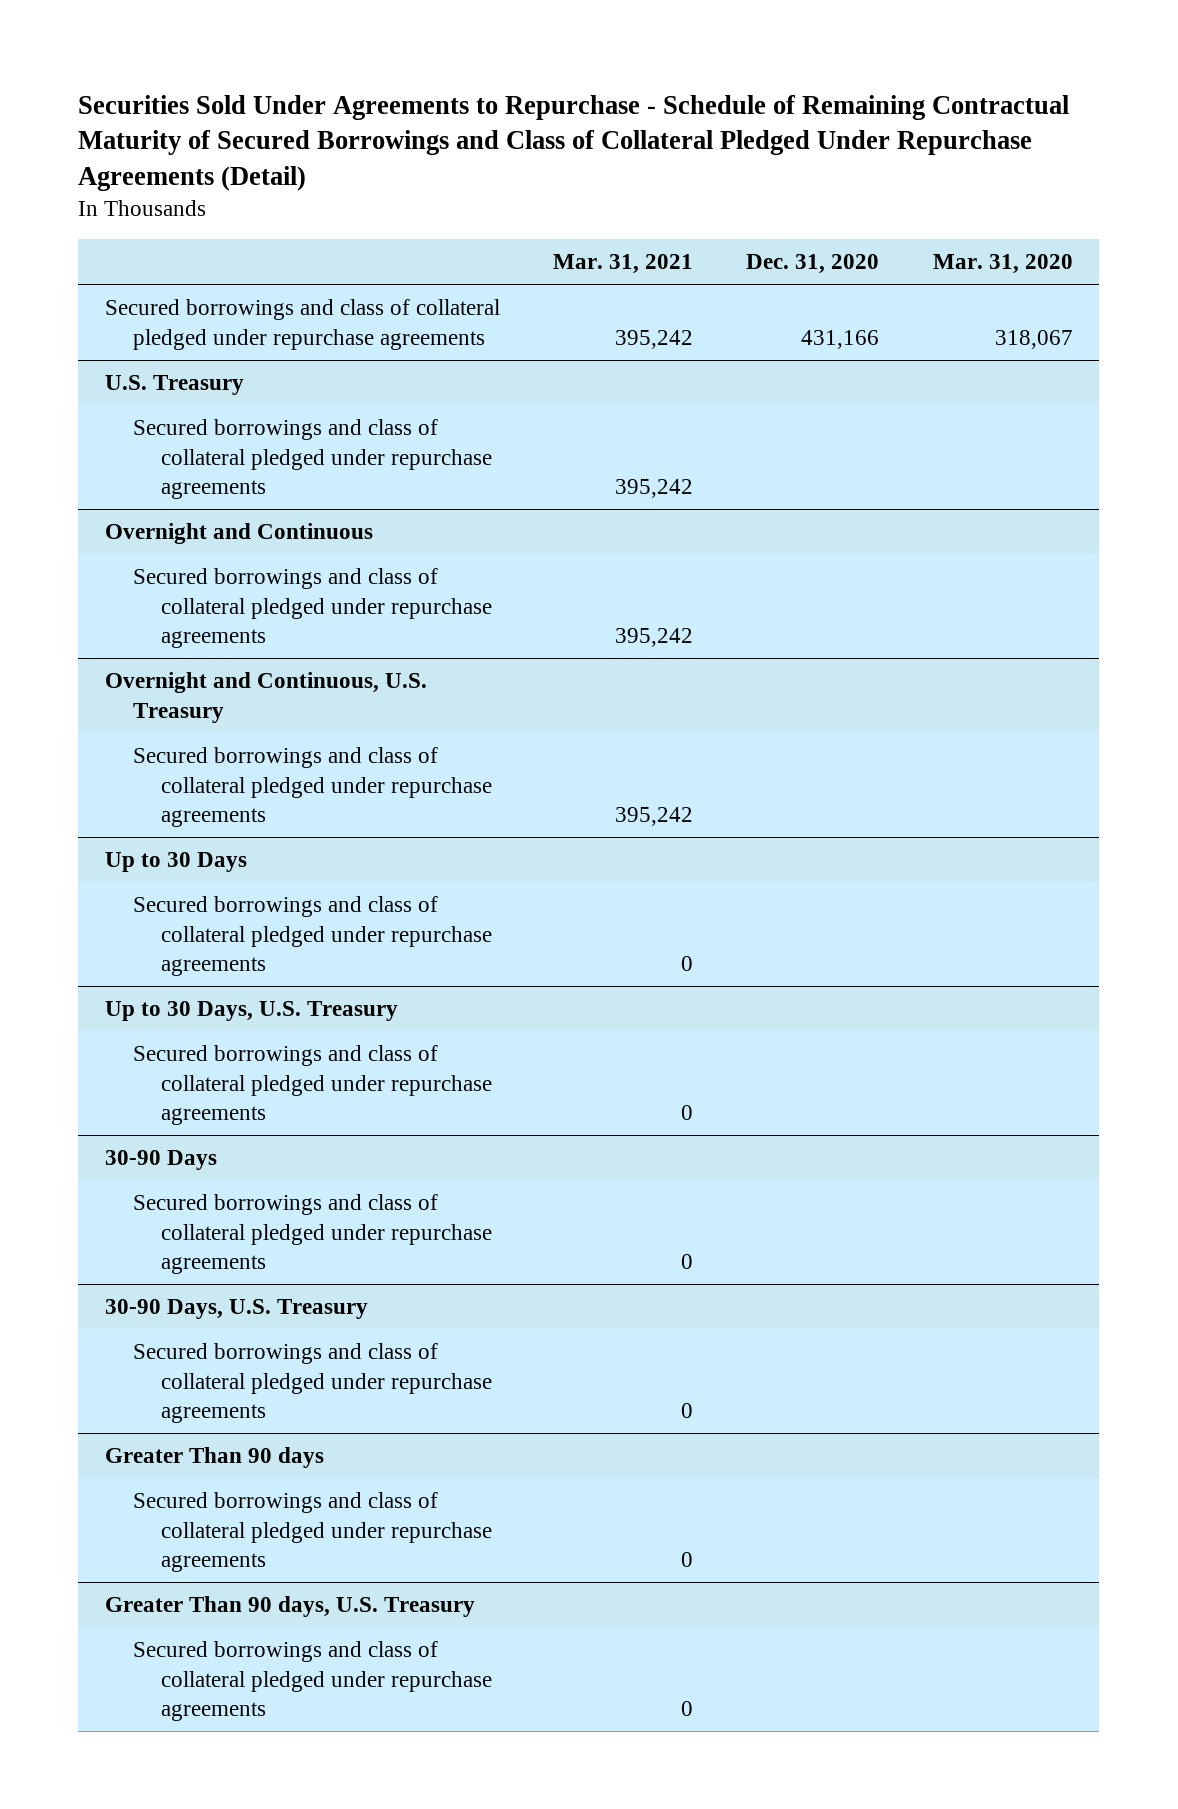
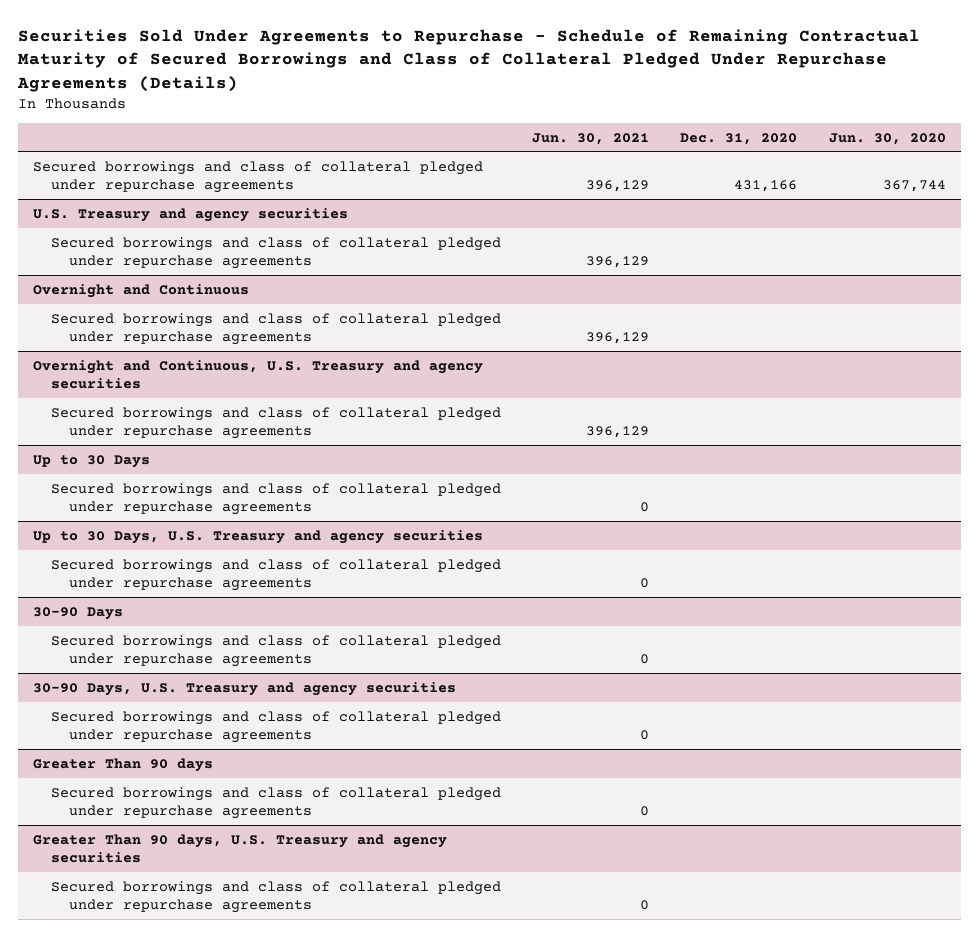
[78,94,1070,192] Securities Sold Under Agreements to Repurchase - Schedule of Remaining Contractual Maturity of Secured Borrowings and Class of Collateral Pledged Under Repurchase Agreements (Detail) -> [16,28,920,92] Securities Sold Under Agreements to Repurchase - Schedule of Remaining Contractual Maturity of Secured Borrowings and Class of Collateral Pledged Under Repurchase Agreements (Details)
[553,254,694,275] Mar. 31, 2021 -> none
[932,254,1073,275] Mar. 31, 2020 -> none
none -> [532,132,650,145] Jun. 30, 2021
none -> [828,132,946,145] Jun. 30, 2020
[104,375,244,396] U.S. Treasury -> [33,207,349,222] U.S. Treasury and agency securities
[104,672,427,723] Overnight and Continuous, U.S. Treasury -> [33,359,484,390] Overnight and Continuous, U.S. Treasury and agency securities
[104,1001,398,1022] Up to 30 Days, U.S. Treasury -> [33,529,484,544] Up to 30 Days, U.S. Treasury and agency securities
[104,1299,368,1320] 30-90 Days, U.S. Treasury -> [33,681,457,696] 30-90 Days, U.S. Treasury and agency securities
[104,1596,475,1618] Greater Than 90 days, U.S. Treasury -> [33,833,448,864] Greater Than 90 days, U.S. Treasury and agency securities

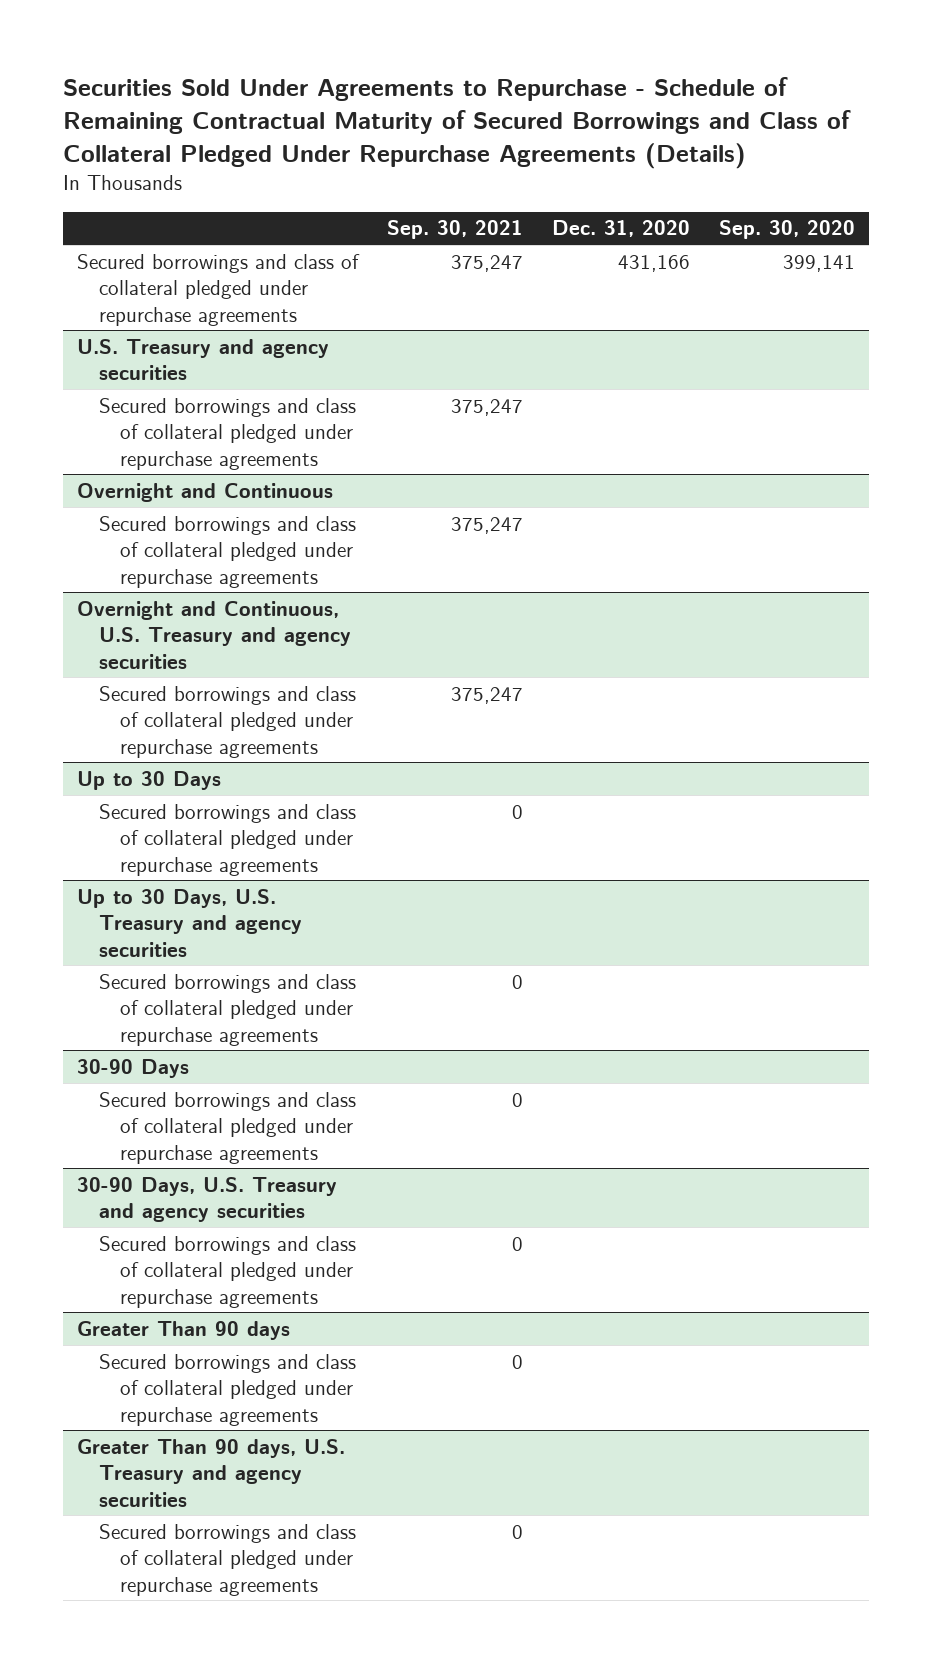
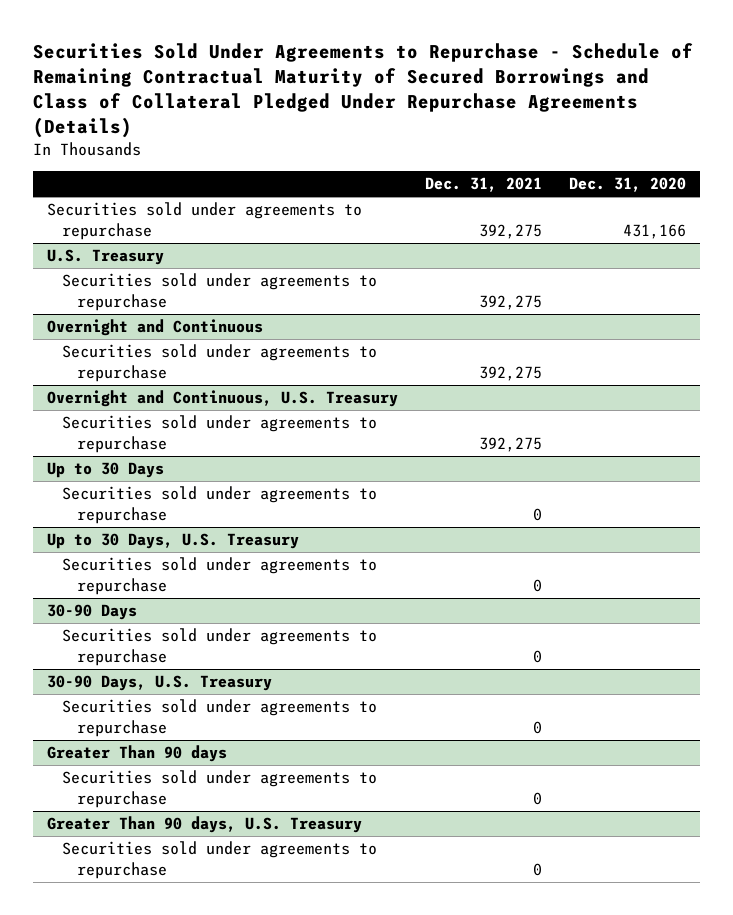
[387,220,524,240] Sep. 30, 2021 -> none
[718,220,855,240] Sep. 30, 2020 -> none
none -> [425,177,543,193] Dec. 31, 2021
[77,253,361,326] Secured borrowings and class of collateral pledged under repurchase agreements -> [46,202,362,240] Securities sold under agreements to repurchase
[77,338,330,381] U.S. Treasury and agency securities -> [46,249,164,266] U.S. Treasury
[98,397,356,470] Secured borrowings and class of collateral pledged under repurchase agreements -> [61,273,377,311] Securities sold under agreements to repurchase
[98,515,356,588] Secured borrowings and class of collateral pledged under repurchase agreements -> [61,344,377,382] Securities sold under agreements to repurchase
[77,600,351,669] Overnight and Continuous, U.S. Treasury and agency securities -> [46,390,398,408] Overnight and Continuous, U.S. Treasury
[98,685,356,758] Secured borrowings and class of collateral pledged under repurchase agreements -> [61,415,377,453] Securities sold under agreements to repurchase
[98,803,356,876] Secured borrowings and class of collateral pledged under repurchase agreements -> [61,486,377,524] Securities sold under agreements to repurchase
[77,888,302,957] Up to 30 Days, U.S. Treasury and agency securities -> [46,533,299,550] Up to 30 Days, U.S. Treasury
[98,973,356,1046] Secured borrowings and class of collateral pledged under repurchase agreements -> [61,557,377,595] Securities sold under agreements to repurchase
[98,1091,356,1164] Secured borrowings and class of collateral pledged under repurchase agreements -> [61,628,377,666] Securities sold under agreements to repurchase
[77,1176,338,1223] 30-90 Days, U.S. Treasury and agency securities -> [46,675,272,692] 30-90 Days, U.S. Treasury
[98,1235,356,1308] Secured borrowings and class of collateral pledged under repurchase agreements -> [61,699,377,737] Securities sold under agreements to repurchase
[98,1353,356,1426] Secured borrowings and class of collateral pledged under repurchase agreements -> [61,770,377,808] Securities sold under agreements to repurchase
[77,1438,346,1507] Greater Than 90 days, U.S. Treasury and agency securities -> [46,816,362,834] Greater Than 90 days, U.S. Treasury
[98,1523,356,1596] Secured borrowings and class of collateral pledged under repurchase agreements -> [61,841,377,879] Securities sold under agreements to repurchase

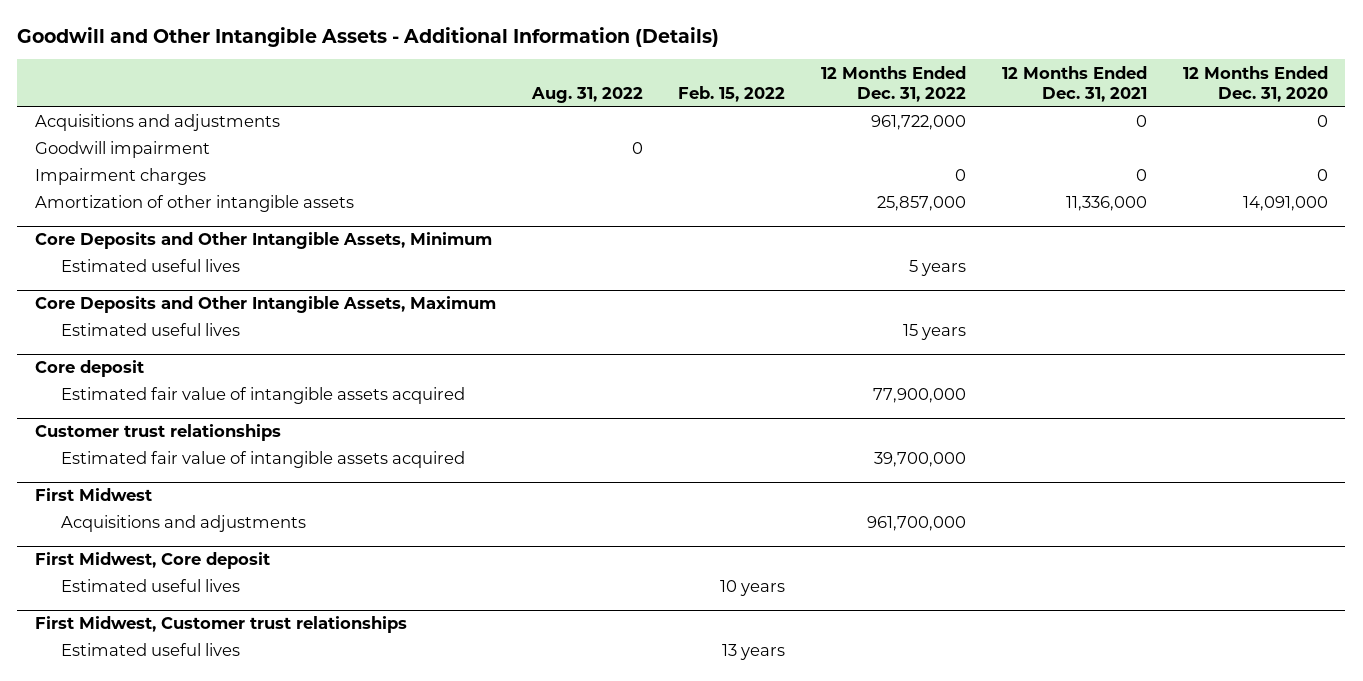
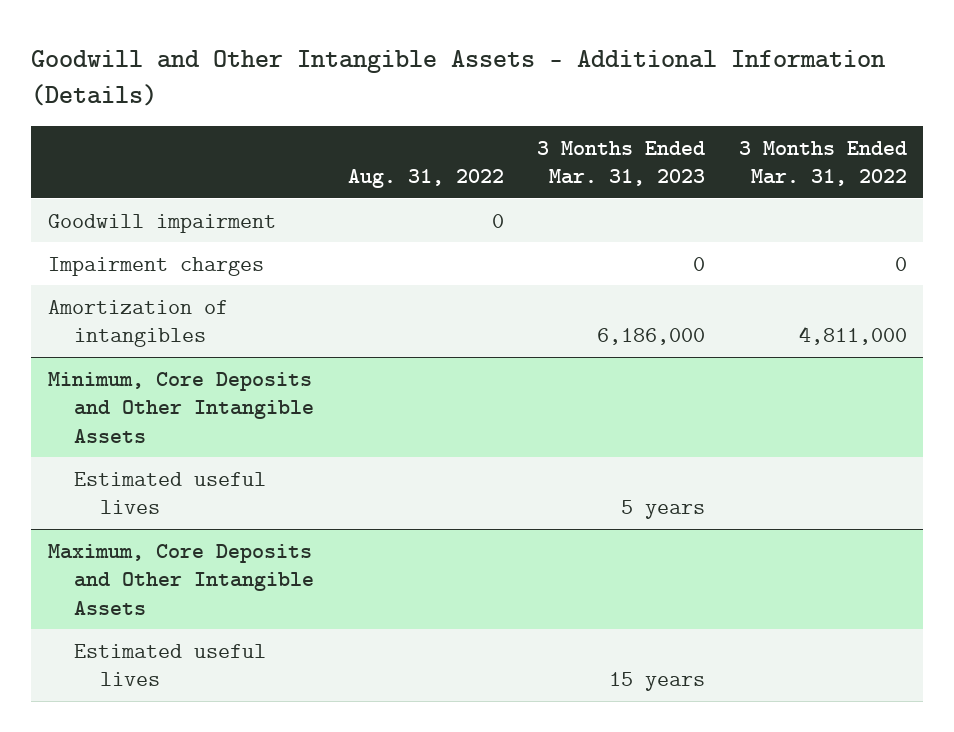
[678,86,786,103] Feb. 15, 2022 -> none
[821,65,967,103] 12 Months Ended Dec. 31, 2022 -> none
[1001,65,1147,103] 12 Months Ended Dec. 31, 2021 -> none
[1182,65,1328,103] 12 Months Ended Dec. 31, 2020 -> none
none -> [537,140,706,187] 3 Months Ended Mar. 31, 2023
none -> [738,140,907,187] 3 Months Ended Mar. 31, 2022
[34,114,280,132] Acquisitions and adjustments -> none
[34,195,354,213] Amortization of other intangible assets -> [47,299,228,348] Amortization of intangibles
[34,232,492,250] Core Deposits and Other Intangible Assets, Minimum -> [47,371,315,444] Minimum, Core Deposits and Other Intangible Assets
[34,296,496,314] Core Deposits and Other Intangible Assets, Maximum -> [47,543,315,616] Maximum, Core Deposits and Other Intangible Assets
[34,360,144,378] Core deposit -> none
[61,387,466,405] Estimated fair value of intangible assets acquired -> none
[34,424,281,442] Customer trust relationships -> none
[61,451,466,469] Estimated fair value of intangible assets acquired -> none
[34,488,152,502] First Midwest -> none
[61,515,307,533] Acquisitions and adjustments -> none
[34,552,270,570] First Midwest, Core deposit -> none
[61,579,241,593] Estimated useful lives -> none
[34,616,407,634] First Midwest, Customer trust relationships -> none
[61,643,241,657] Estimated useful lives -> none

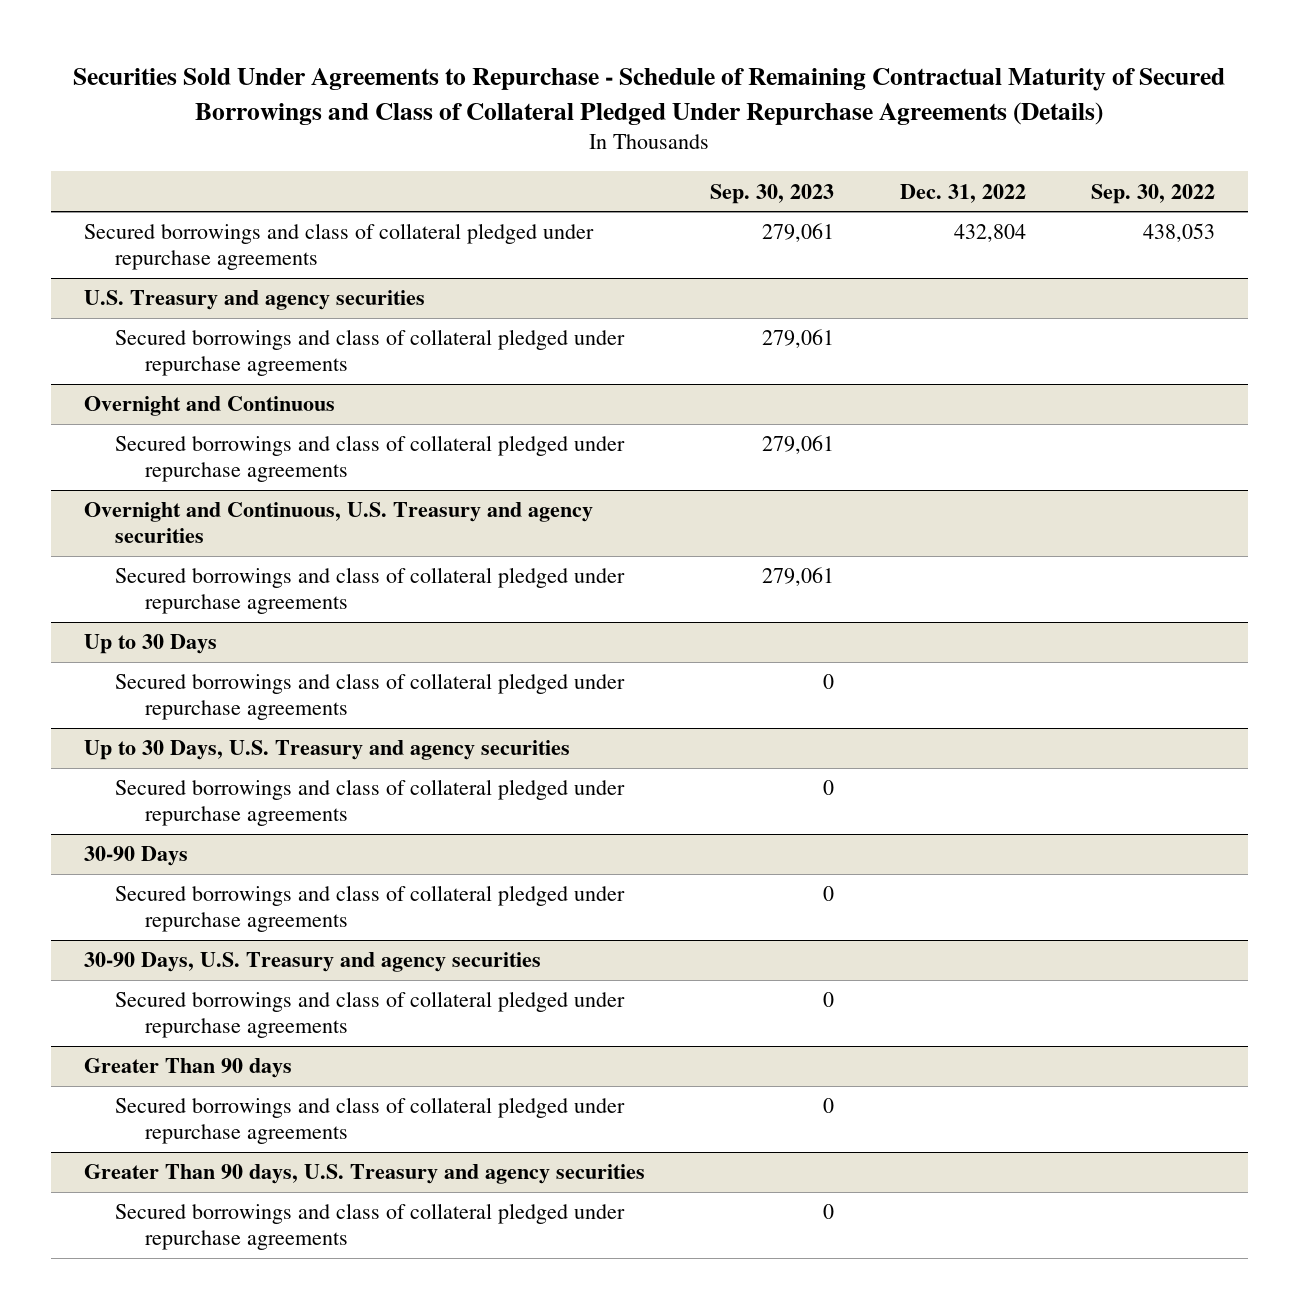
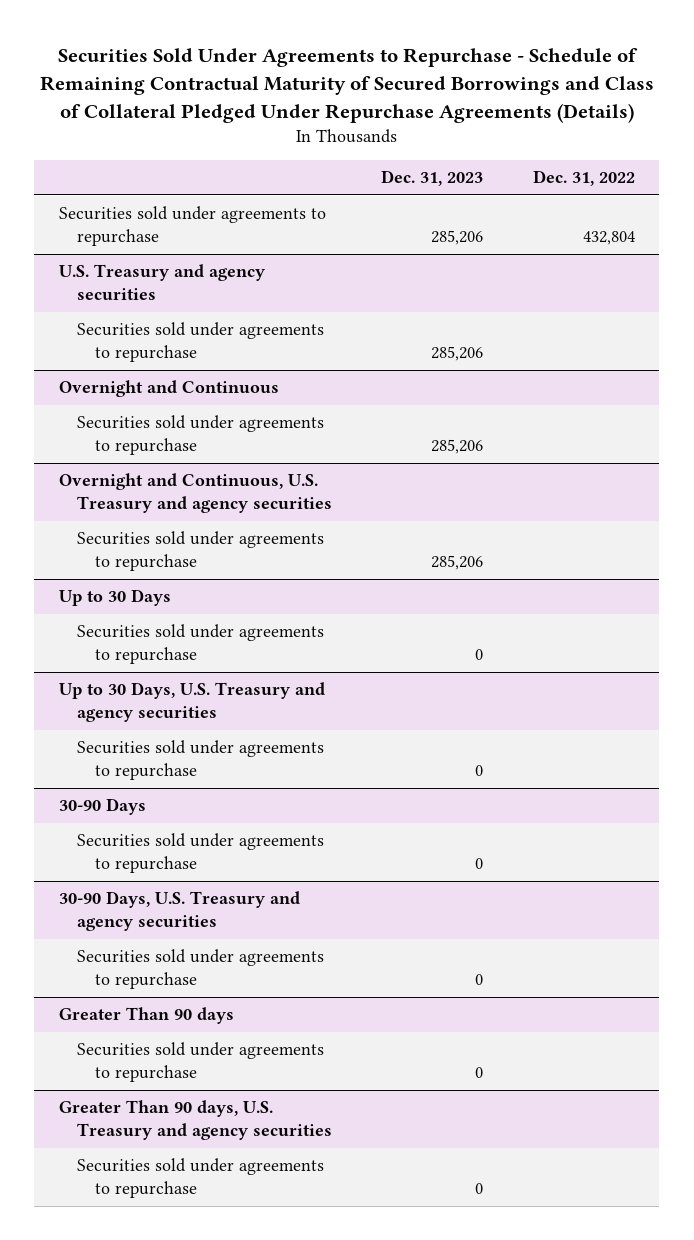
[710,183,835,204] Sep. 30, 2023 -> none
[1090,183,1215,204] Sep. 30, 2022 -> none
none -> [381,170,484,187] Dec. 31, 2023
[83,223,594,271] Secured borrowings and class of collateral pledged under repurchase agreements -> [58,206,326,247] Securities sold under agreements to repurchase
[114,329,625,377] Secured borrowings and class of collateral pledged under repurchase agreements -> [77,322,325,363] Securities sold under agreements to repurchase
[114,435,625,483] Secured borrowings and class of collateral pledged under repurchase agreements -> [77,415,325,456] Securities sold under agreements to repurchase
[114,567,625,615] Secured borrowings and class of collateral pledged under repurchase agreements -> [77,531,325,572] Securities sold under agreements to repurchase
[114,673,625,721] Secured borrowings and class of collateral pledged under repurchase agreements -> [77,624,325,665] Securities sold under agreements to repurchase
[114,779,625,827] Secured borrowings and class of collateral pledged under repurchase agreements -> [77,740,325,781] Securities sold under agreements to repurchase
[114,885,625,933] Secured borrowings and class of collateral pledged under repurchase agreements -> [77,833,325,874] Securities sold under agreements to repurchase
[114,991,625,1039] Secured borrowings and class of collateral pledged under repurchase agreements -> [77,949,325,990] Securities sold under agreements to repurchase
[114,1097,625,1145] Secured borrowings and class of collateral pledged under repurchase agreements -> [77,1042,325,1083] Securities sold under agreements to repurchase
[114,1203,625,1251] Secured borrowings and class of collateral pledged under repurchase agreements -> [77,1158,325,1199] Securities sold under agreements to repurchase

